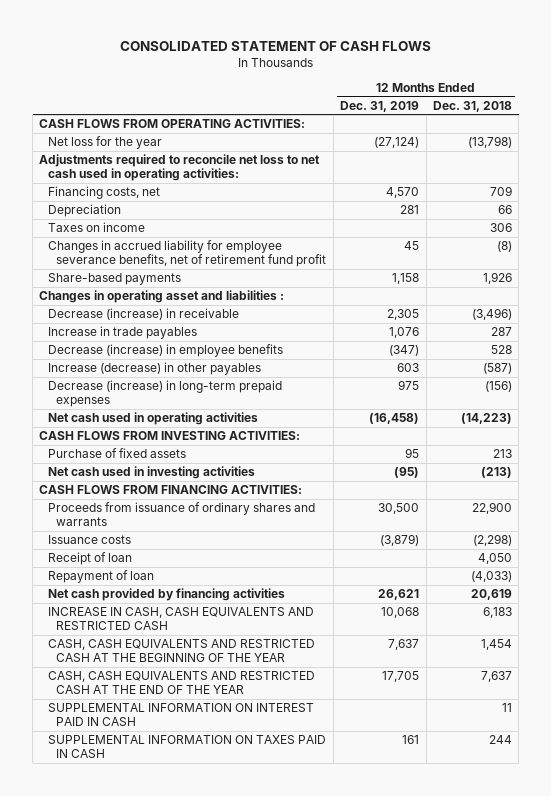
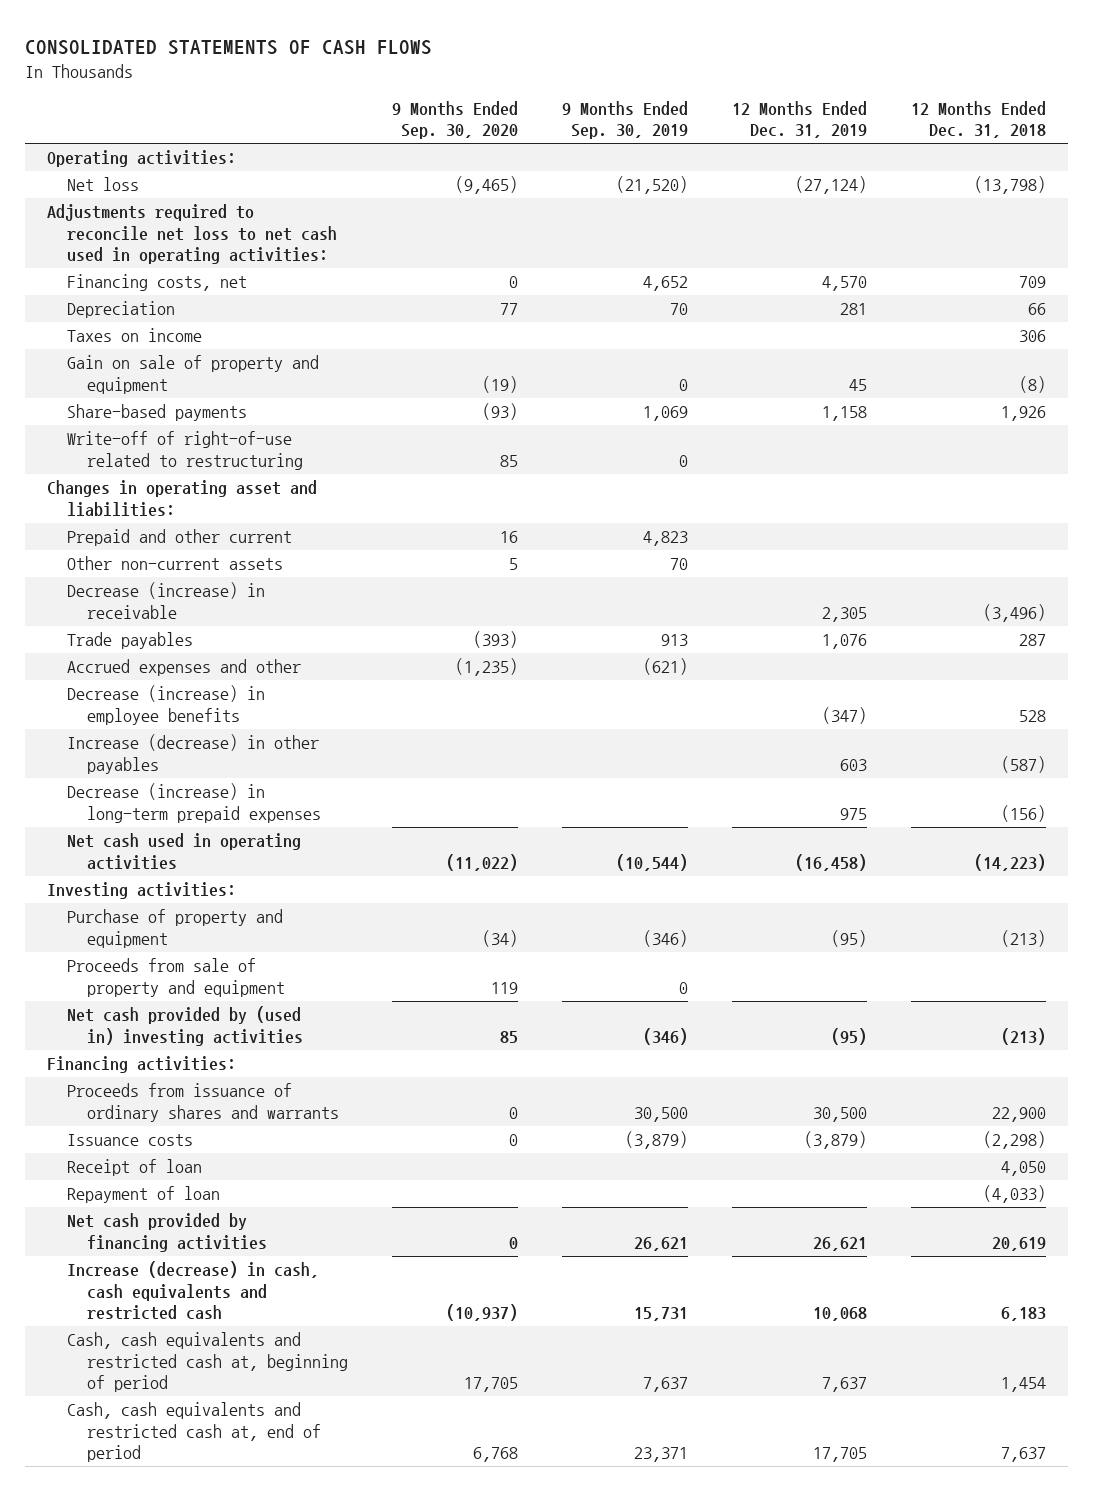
[119,40,431,51] CONSOLIDATED STATEMENT OF CASH FLOWS -> [24,39,432,55] CONSOLIDATED STATEMENTS OF CASH FLOWS
none -> [392,100,519,140] 9 Months Ended Sep. 30, 2020
none -> [562,100,689,140] 9 Months Ended Sep. 30, 2019
[39,119,306,129] CASH FLOWS FROM OPERATING ACTIVITIES: -> [46,150,236,168] Operating activities:
[47,136,162,150] Net loss for the year -> [67,177,140,192] Net loss
[47,240,327,268] Changes in accrued liability for employee severance benefits, net of retirement fund profit -> [67,355,320,394] Gain on sale of property and equipment
none -> [67,431,304,470] Write-off of right-of-use related to restructuring
[39,290,285,304] Changes in operating asset and liabilities : -> [46,480,317,517] Changes in operating asset and liabilities:
none -> [67,529,293,547] Prepaid and other current
none -> [67,556,284,571] Other non-current assets
[47,326,197,340] Increase in trade payables -> [67,632,194,650] Trade payables
none -> [67,659,302,677] Accrued expenses and other
[39,431,301,441] CASH FLOWS FROM INVESTING ACTIVITIES: -> [46,882,236,900] Investing activities:
[47,448,186,459] Purchase of fixed assets -> [67,909,284,948] Purchase of property and equipment
[405,448,420,459] 95 -> [831,929,868,947] (95)
[492,449,512,459] 213 -> [1001,929,1047,947] (213)
none -> [67,958,286,997] Proceeds from sale of property and equipment
[47,466,255,480] Net cash used in investing activities -> [67,1006,304,1046] Net cash provided by (used in) investing activities
[39,485,303,495] CASH FLOWS FROM FINANCING ACTIVITIES: -> [46,1056,236,1074] Financing activities:
[47,703,314,727] SUPPLEMENTAL INFORMATION ON INTEREST PAID IN CASH -> none
[47,735,326,759] SUPPLEMENTAL INFORMATION ON TAXES PAID IN CASH -> none
[47,607,314,631] INCREASE IN CASH, CASH EQUIVALENTS AND RESTRICTED CASH -> [67,1261,320,1321] Increase (decrease) in cash, cash equivalents and restricted cash
[47,639,315,663] CASH, CASH EQUIVALENTS AND RESTRICTED CASH AT THE BEGINNING OF THE YEAR -> [67,1332,349,1393] Cash, cash equivalents and restricted cash at, beginning of period
[47,671,315,695] CASH, CASH EQUIVALENTS AND RESTRICTED CASH AT THE END OF THE YEAR -> [67,1402,322,1463] Cash, cash equivalents and restricted cash at, end of period

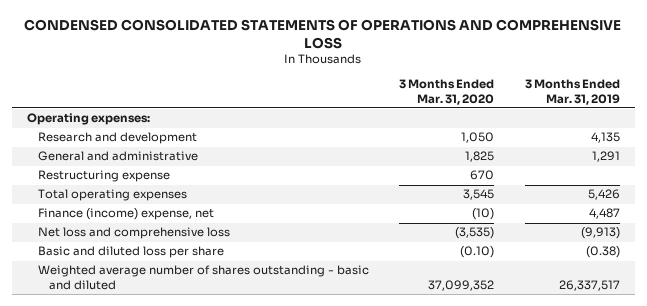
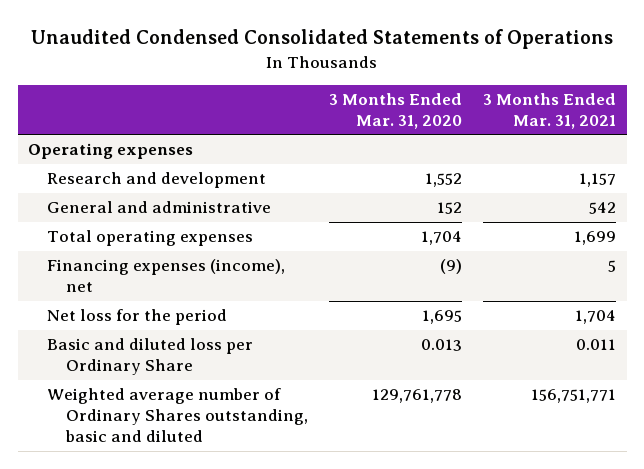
[24,18,622,49] CONDENSED CONSOLIDATED STATEMENTS OF OPERATIONS AND COMPREHENSIVE LOSS -> [31,29,614,50] Unaudited Condensed Consolidated Statements of Operations
[524,79,620,105] 3 Months Ended Mar. 31, 2019 -> none
none -> [483,92,617,129] 3 Months Ended Mar. 31, 2021
[38,170,171,183] Restructuring expense -> none
[27,113,151,126] Operating expenses: -> [28,143,194,160] Operating expenses
[461,132,495,144] 1,050 -> [424,173,462,188] 1,552
[465,151,495,163] 1,825 -> [436,202,462,215] 152
[463,189,495,201] 3,545 -> [420,231,462,246] 1,704
[38,208,215,221] Finance (income) expense, net -> [47,259,286,293] Financing expenses (income), net
[472,208,495,221] (10) -> [439,259,462,275] (9)
[38,227,231,240] Net loss and comprehensive loss -> [47,309,228,326] Net loss for the period
[455,227,495,240] (3,535) -> [421,310,462,325] 1,695
[38,246,225,259] Basic and diluted loss per share -> [47,338,254,376] Basic and diluted loss per Ordinary Share
[460,246,495,259] (0.10) -> [420,339,462,352] 0.013
[38,265,370,290] Weighted average number of shares outstanding - basic and diluted -> [47,388,308,443] Weighted average number of Ordinary Shares outstanding, basic and diluted
[428,279,495,291] 37,099,352 -> [371,389,462,404] 129,761,778

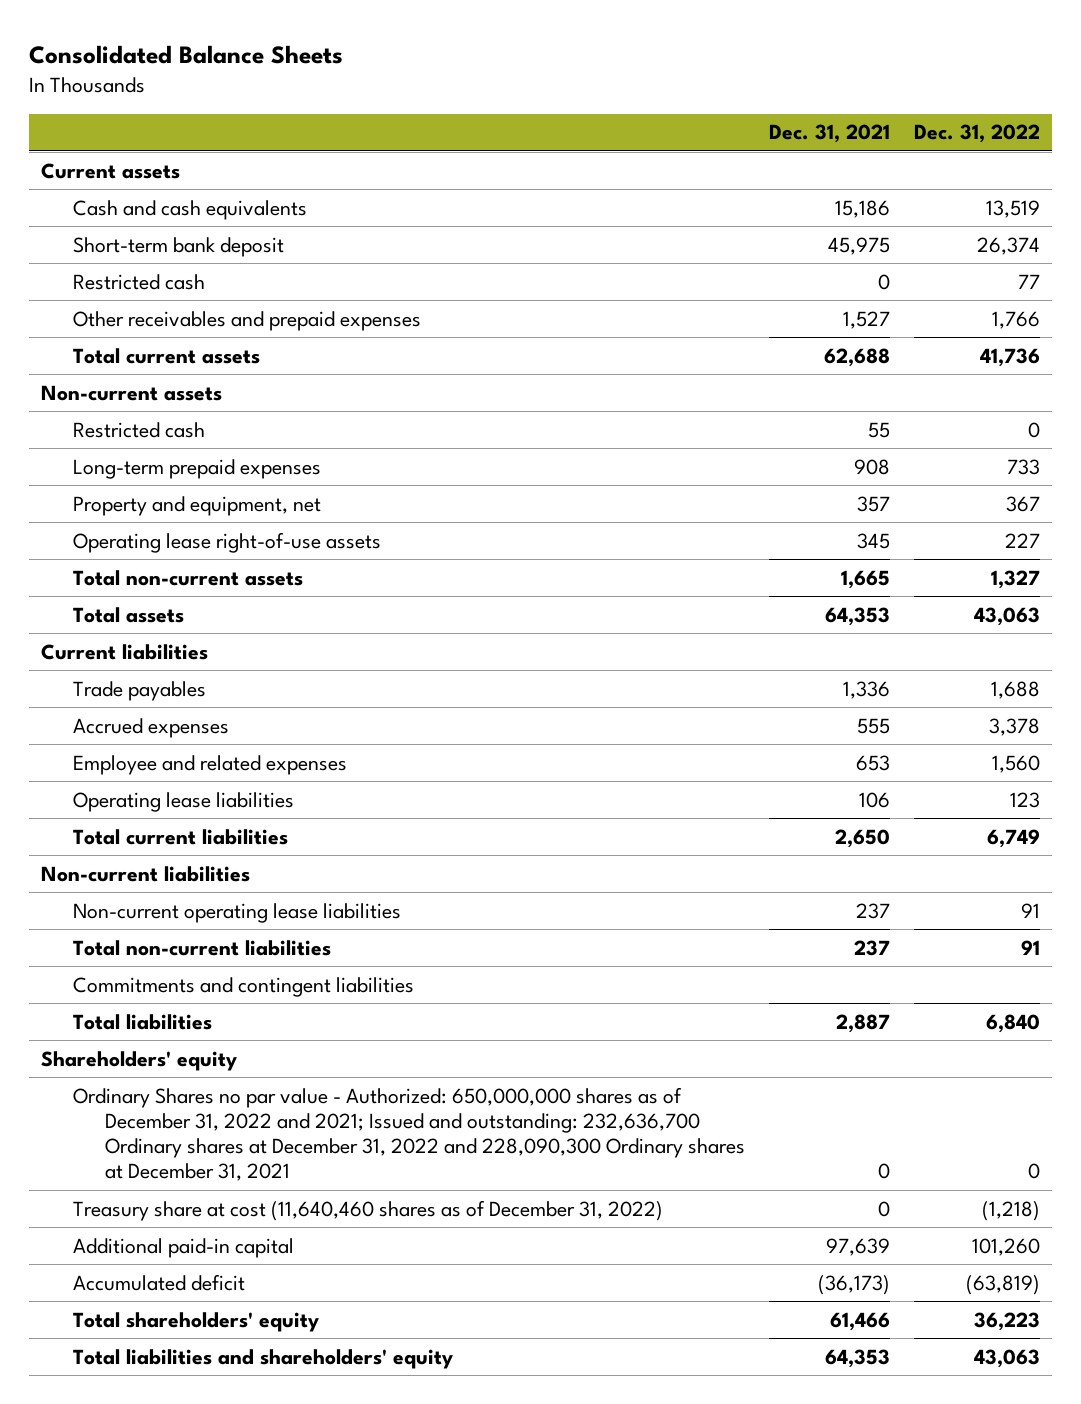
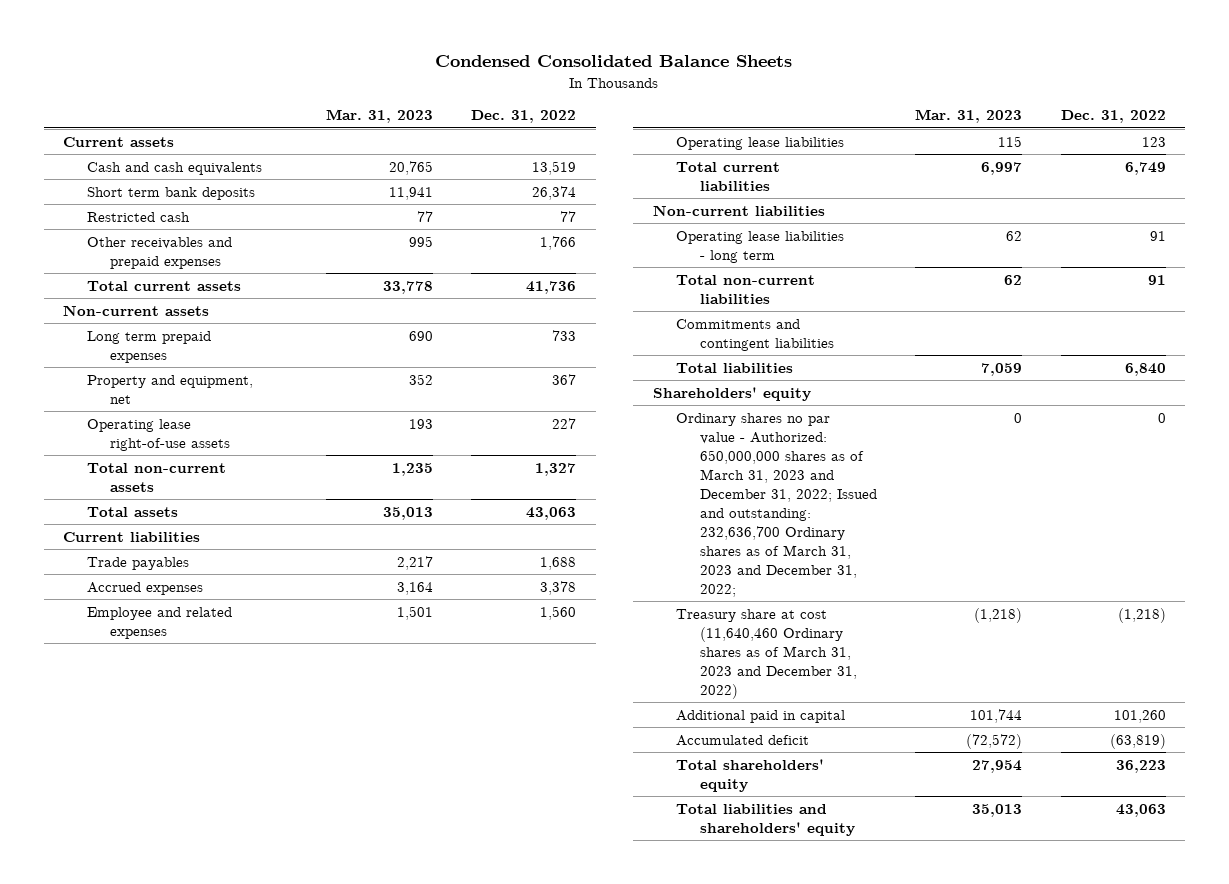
[29,44,344,64] Consolidated Balance Sheets -> [435,55,793,68] Condensed Consolidated Balance Sheets
[769,124,891,144] Dec. 31, 2021 -> none
none -> [325,109,433,124] Mar. 31, 2023
[73,236,285,257] Short-term bank deposit -> [86,186,255,200] Short term bank deposits
[73,421,206,438] Restricted cash -> none
[73,458,322,479] Long-term prepaid expenses -> [86,330,211,363] Long term prepaid expenses
[73,902,402,923] Non-current operating lease liabilities -> [676,230,845,263] Operating lease liabilities - long term
[73,1086,745,1182] Ordinary Shares no par value - Authorized: 650,000,000 shares as of December 31, 2022 and 2021; Issued and outstanding: 232,636,700 Ordinary shares at December 31, 2022 and 228,090,300 Ordinary shares at December 31, 2021 -> [676,412,877,597] Ordinary shares no par value - Authorized: 650,000,000 shares as of March 31, 2023 and December 31, 2022; Issued and outstanding: 232,636,700 Ordinary shares as of March 31, 2023 and December 31, 2022;
[73,1199,664,1221] Treasury share at cost (11,640,460 shares as of December 31, 2022) -> [676,608,857,699] Treasury share at cost (11,640,460 Ordinary shares as of March 31, 2023 and December 31, 2022)
[73,1237,295,1258] Additional paid-in capital -> [676,709,846,723] Additional paid in capital

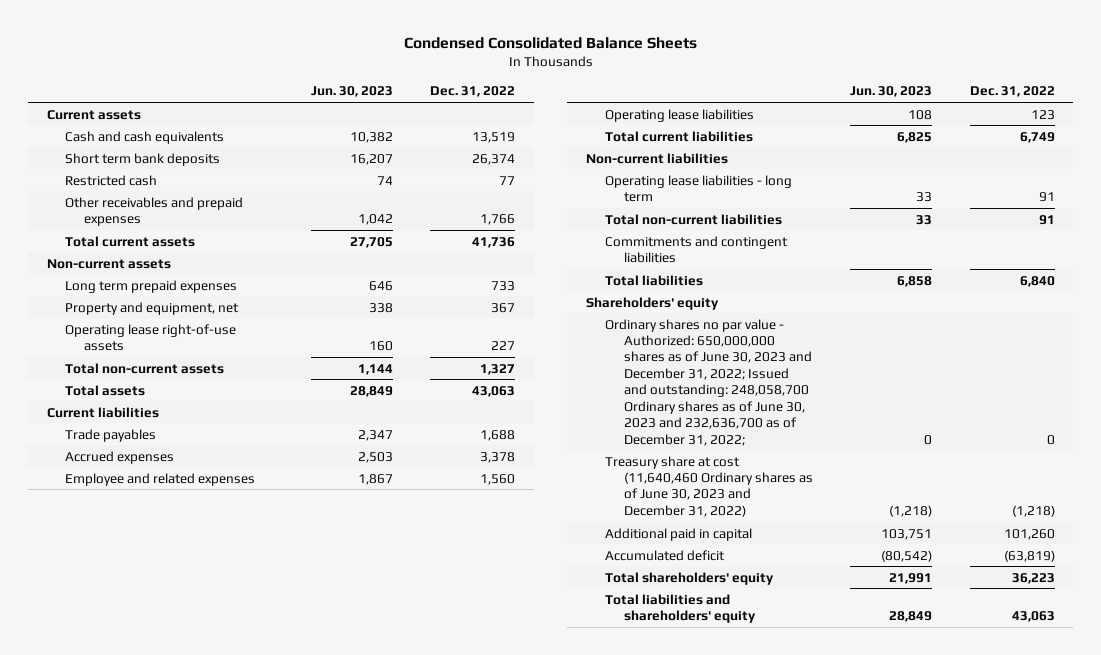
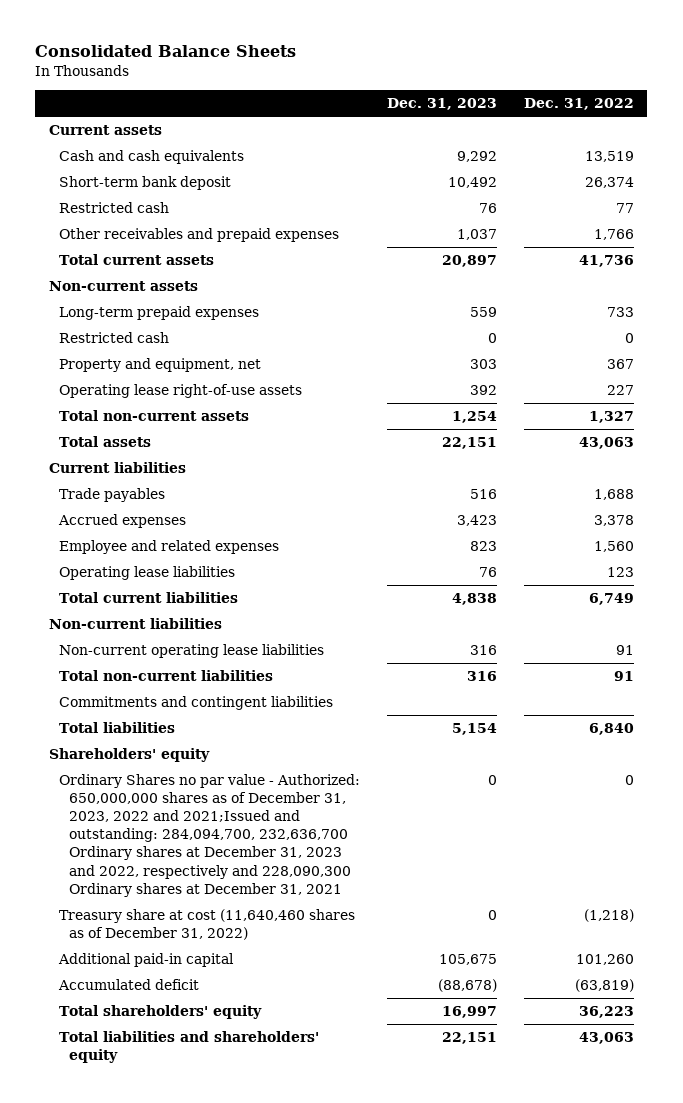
[403,37,697,50] Condensed Consolidated Balance Sheets -> [35,45,297,58] Consolidated Balance Sheets
[310,86,393,98] Jun. 30, 2023 -> none
none -> [386,98,497,111] Dec. 31, 2023
[65,152,221,166] Short term bank deposits -> [59,176,232,191] Short-term bank deposit
[65,279,238,293] Long term prepaid expenses -> [59,306,260,321] Long-term prepaid expenses
none -> [59,332,170,344] Restricted cash
[604,174,792,202] Operating lease liabilities - long term -> [59,644,325,659] Non-current operating lease liabilities
[604,318,812,446] Ordinary shares no par value - Authorized: 650,000,000 shares as of June 30, 2023 and December 31, 2022; Issued and outstanding: 248,058,700 Ordinary shares as of June 30, 2023 and 232,636,700 as of December 31, 2022; -> [59,774,361,897] Ordinary Shares no par value - Authorized: 650,000,000 shares as of December 31, 2023, 2022 and 2021;Issued and outstanding: 284,094,700, 232,636,700 Ordinary shares at December 31, 2023 and 2022, respectively and 228,090,300 Ordinary shares at December 31, 2021
[604,455,813,517] Treasury share at cost (11,640,460 Ordinary shares as of June 30, 2023 and December 31, 2022) -> [59,909,356,941] Treasury share at cost (11,640,460 shares as of December 31, 2022)
[604,527,752,541] Additional paid in capital -> [58,953,235,968] Additional paid-in capital

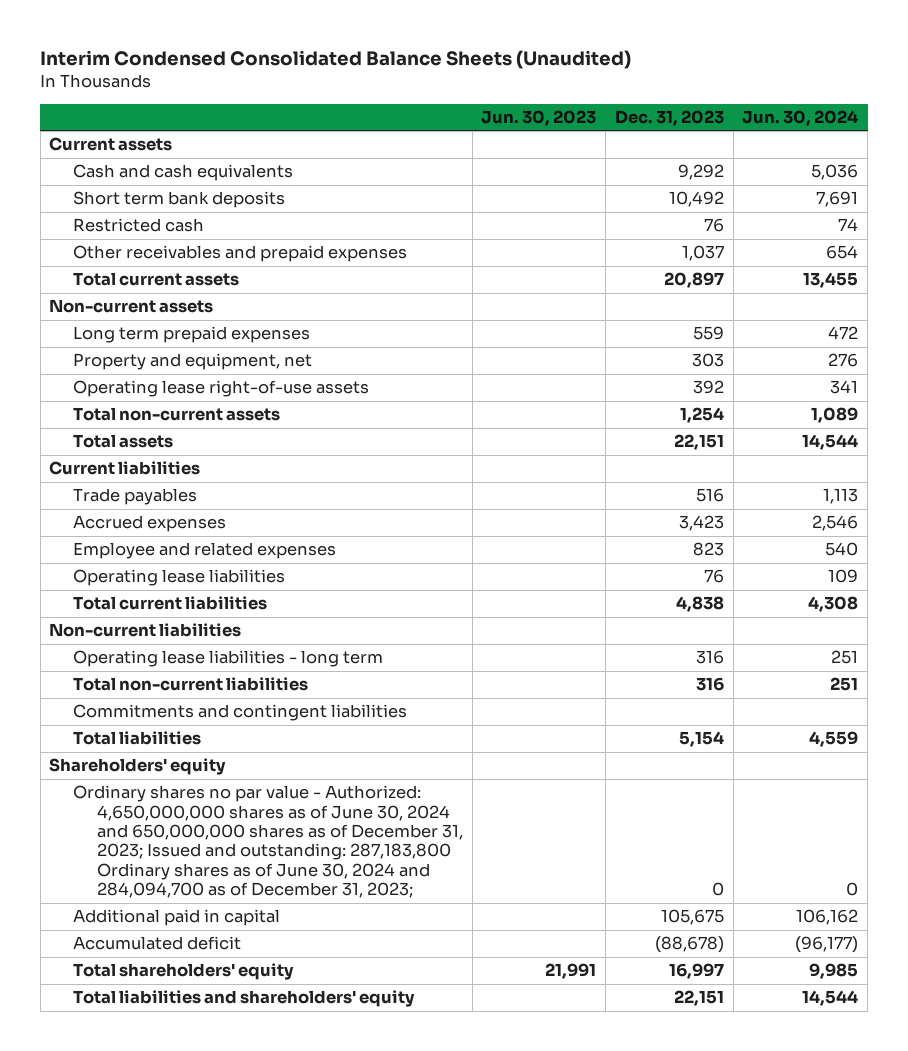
[35,45,297,58] Consolidated Balance Sheets -> [40,50,632,70] Interim Condensed Consolidated Balance Sheets (Unaudited)
[523,98,634,111] Dec. 31, 2022 -> none
none -> [481,109,597,126] Jun. 30, 2023
none -> [742,109,859,126] Jun. 30, 2024
[59,176,232,191] Short-term bank deposit -> [73,191,286,209] Short term bank deposits
[59,332,170,344] Restricted cash -> none
[59,306,260,321] Long-term prepaid expenses -> [73,326,311,344] Long term prepaid expenses
[59,644,325,659] Non-current operating lease liabilities -> [73,650,384,668] Operating lease liabilities - long term
[59,909,356,941] Treasury share at cost (11,640,460 shares as of December 31, 2022) -> none
[59,774,361,897] Ordinary Shares no par value - Authorized: 650,000,000 shares as of December 31, 2023, 2022 and 2021;Issued and outstanding: 284,094,700, 232,636,700 Ordinary shares at December 31, 2023 and 2022, respectively and 228,090,300 Ordinary shares at December 31, 2021 -> [73,785,464,899] Ordinary shares no par value - Authorized: 4,650,000,000 shares as of June 30, 2024 and 650,000,000 shares as of December 31, 2023; Issued and outstanding: 287,183,800 Ordinary shares as of June 30, 2024 and 284,094,700 as of December 31, 2023;
[58,953,235,968] Additional paid-in capital -> [73,909,281,927] Additional paid in capital

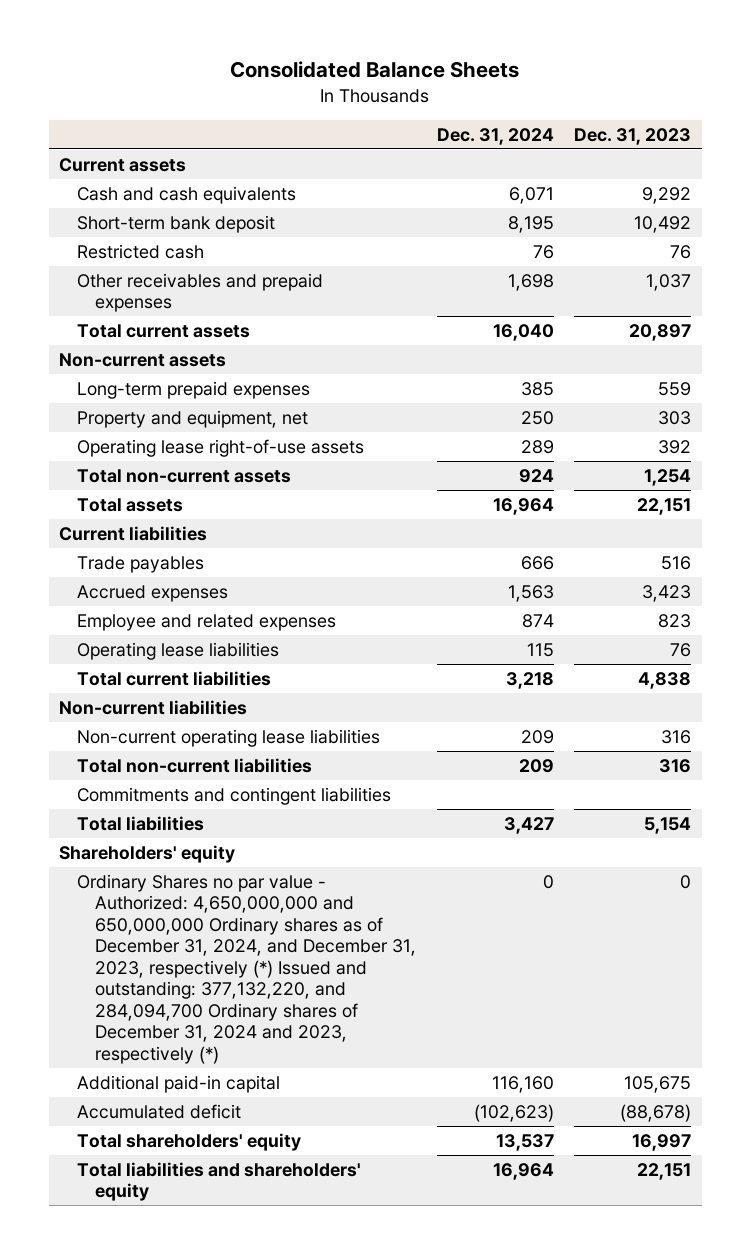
[40,50,632,70] Interim Condensed Consolidated Balance Sheets (Unaudited) -> [230,61,520,79] Consolidated Balance Sheets
[481,109,597,126] Jun. 30, 2023 -> none
[742,109,859,126] Jun. 30, 2024 -> none
none -> [436,127,554,145] Dec. 31, 2024
[73,191,286,209] Short term bank deposits -> [77,214,276,233] Short-term bank deposit
[73,326,311,344] Long term prepaid expenses -> [77,380,311,399] Long-term prepaid expenses
[73,650,384,668] Operating lease liabilities - long term -> [77,728,381,747] Non-current operating lease liabilities
[73,785,464,899] Ordinary shares no par value - Authorized: 4,650,000,000 shares as of June 30, 2024 and 650,000,000 shares as of December 31, 2023; Issued and outstanding: 287,183,800 Ordinary shares as of June 30, 2024 and 284,094,700 as of December 31, 2023; -> [77,873,417,1064] Ordinary Shares no par value - Authorized: 4,650,000,000 and 650,000,000 Ordinary shares as of December 31, 2024, and December 31, 2023, respectively (*) Issued and outstanding: 377,132,220, and 284,094,700 Ordinary shares of December 31, 2024 and 2023, respectively (*)
[73,909,281,927] Additional paid in capital -> [77,1074,281,1093] Additional paid-in capital

